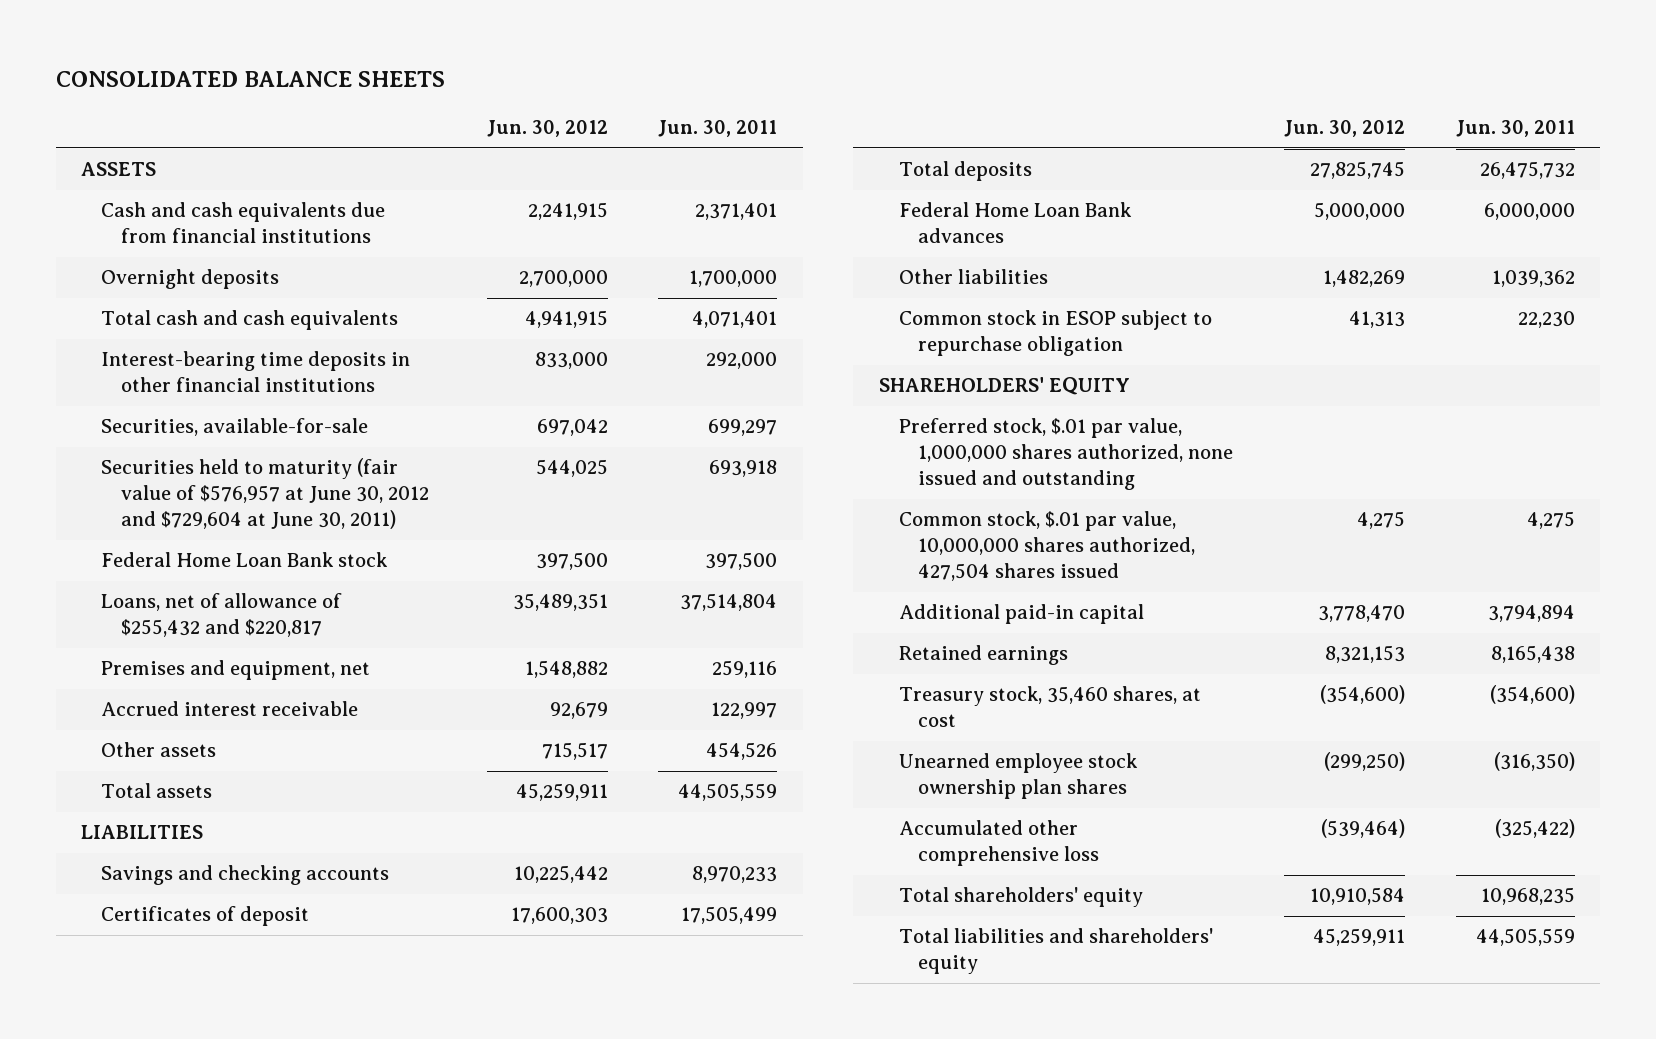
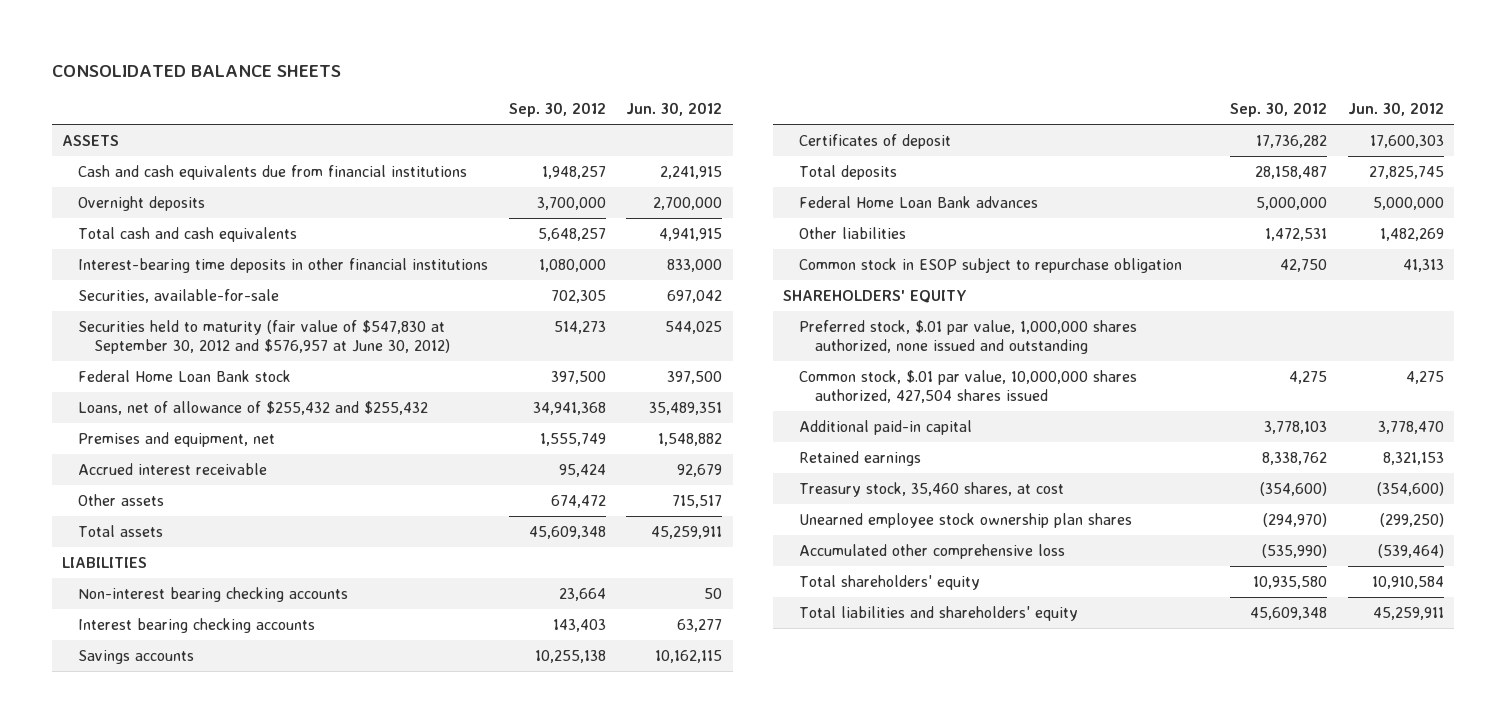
[658,120,778,138] Jun. 30, 2011 -> none
none -> [508,102,606,118] Sep. 30, 2012
[100,458,429,530] Securities held to maturity (fair value of $576,957 at June 30, 2012 and $729,604 at June 30, 2011) -> [78,320,451,354] Securities held to maturity (fair value of $547,830 at September 30, 2012 and $576,957 at June 30, 2012)
[100,593,342,638] Loans, net of allowance of $255,432 and $220,817 -> [78,401,429,416] Loans, net of allowance of $255,432 and $255,432
none -> [78,587,349,603] Non-interest bearing checking accounts
none -> [78,618,316,634] Interest bearing checking accounts
[100,865,389,886] Savings and checking accounts -> [78,650,195,665] Savings accounts
[513,865,608,884] 10,225,442 -> [655,650,723,664] 10,162,115

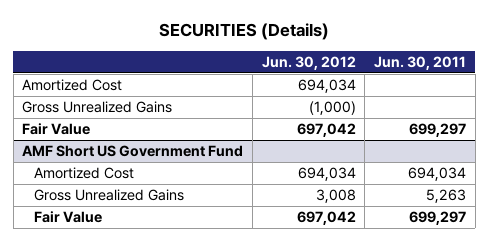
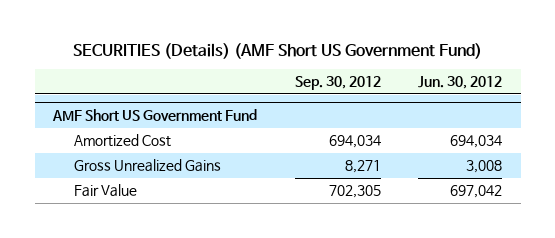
[159,23,330,41] SECURITIES (Details) -> [72,42,482,59] SECURITIES (Details) (AMF Short US Government Fund)
[373,55,466,70] Jun. 30, 2011 -> none
none -> [294,76,381,91] Sep. 30, 2012
[22,79,123,92] Amortized Cost -> none
[22,101,173,114] Gross Unrealized Gains -> none
[22,123,91,136] Fair Value -> none

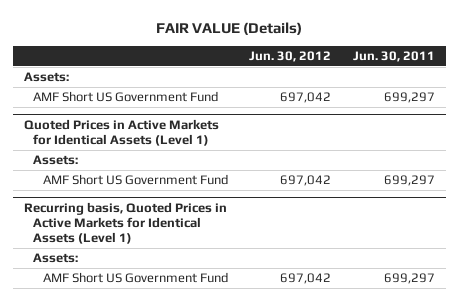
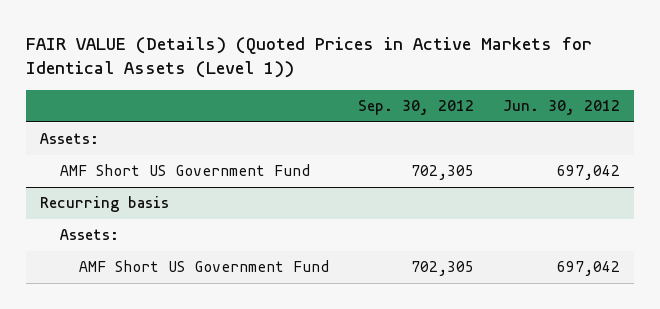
[156,22,303,36] FAIR VALUE (Details) -> [25,36,592,79] FAIR VALUE (Details) (Quoted Prices in Active Markets for Identical Assets (Level 1))
[352,51,435,63] Jun. 30, 2011 -> none
none -> [358,100,475,116] Sep. 30, 2012
[23,118,219,146] Quoted Prices in Active Markets for Identical Assets (Level 1) -> none
[33,155,79,166] Assets: -> none
[42,174,228,186] AMF Short US Government Fund -> none
[23,201,227,245] Recurring basis, Quoted Prices in Active Markets for Identical Assets (Level 1) -> none
none -> [40,196,170,213] Recurring basis

